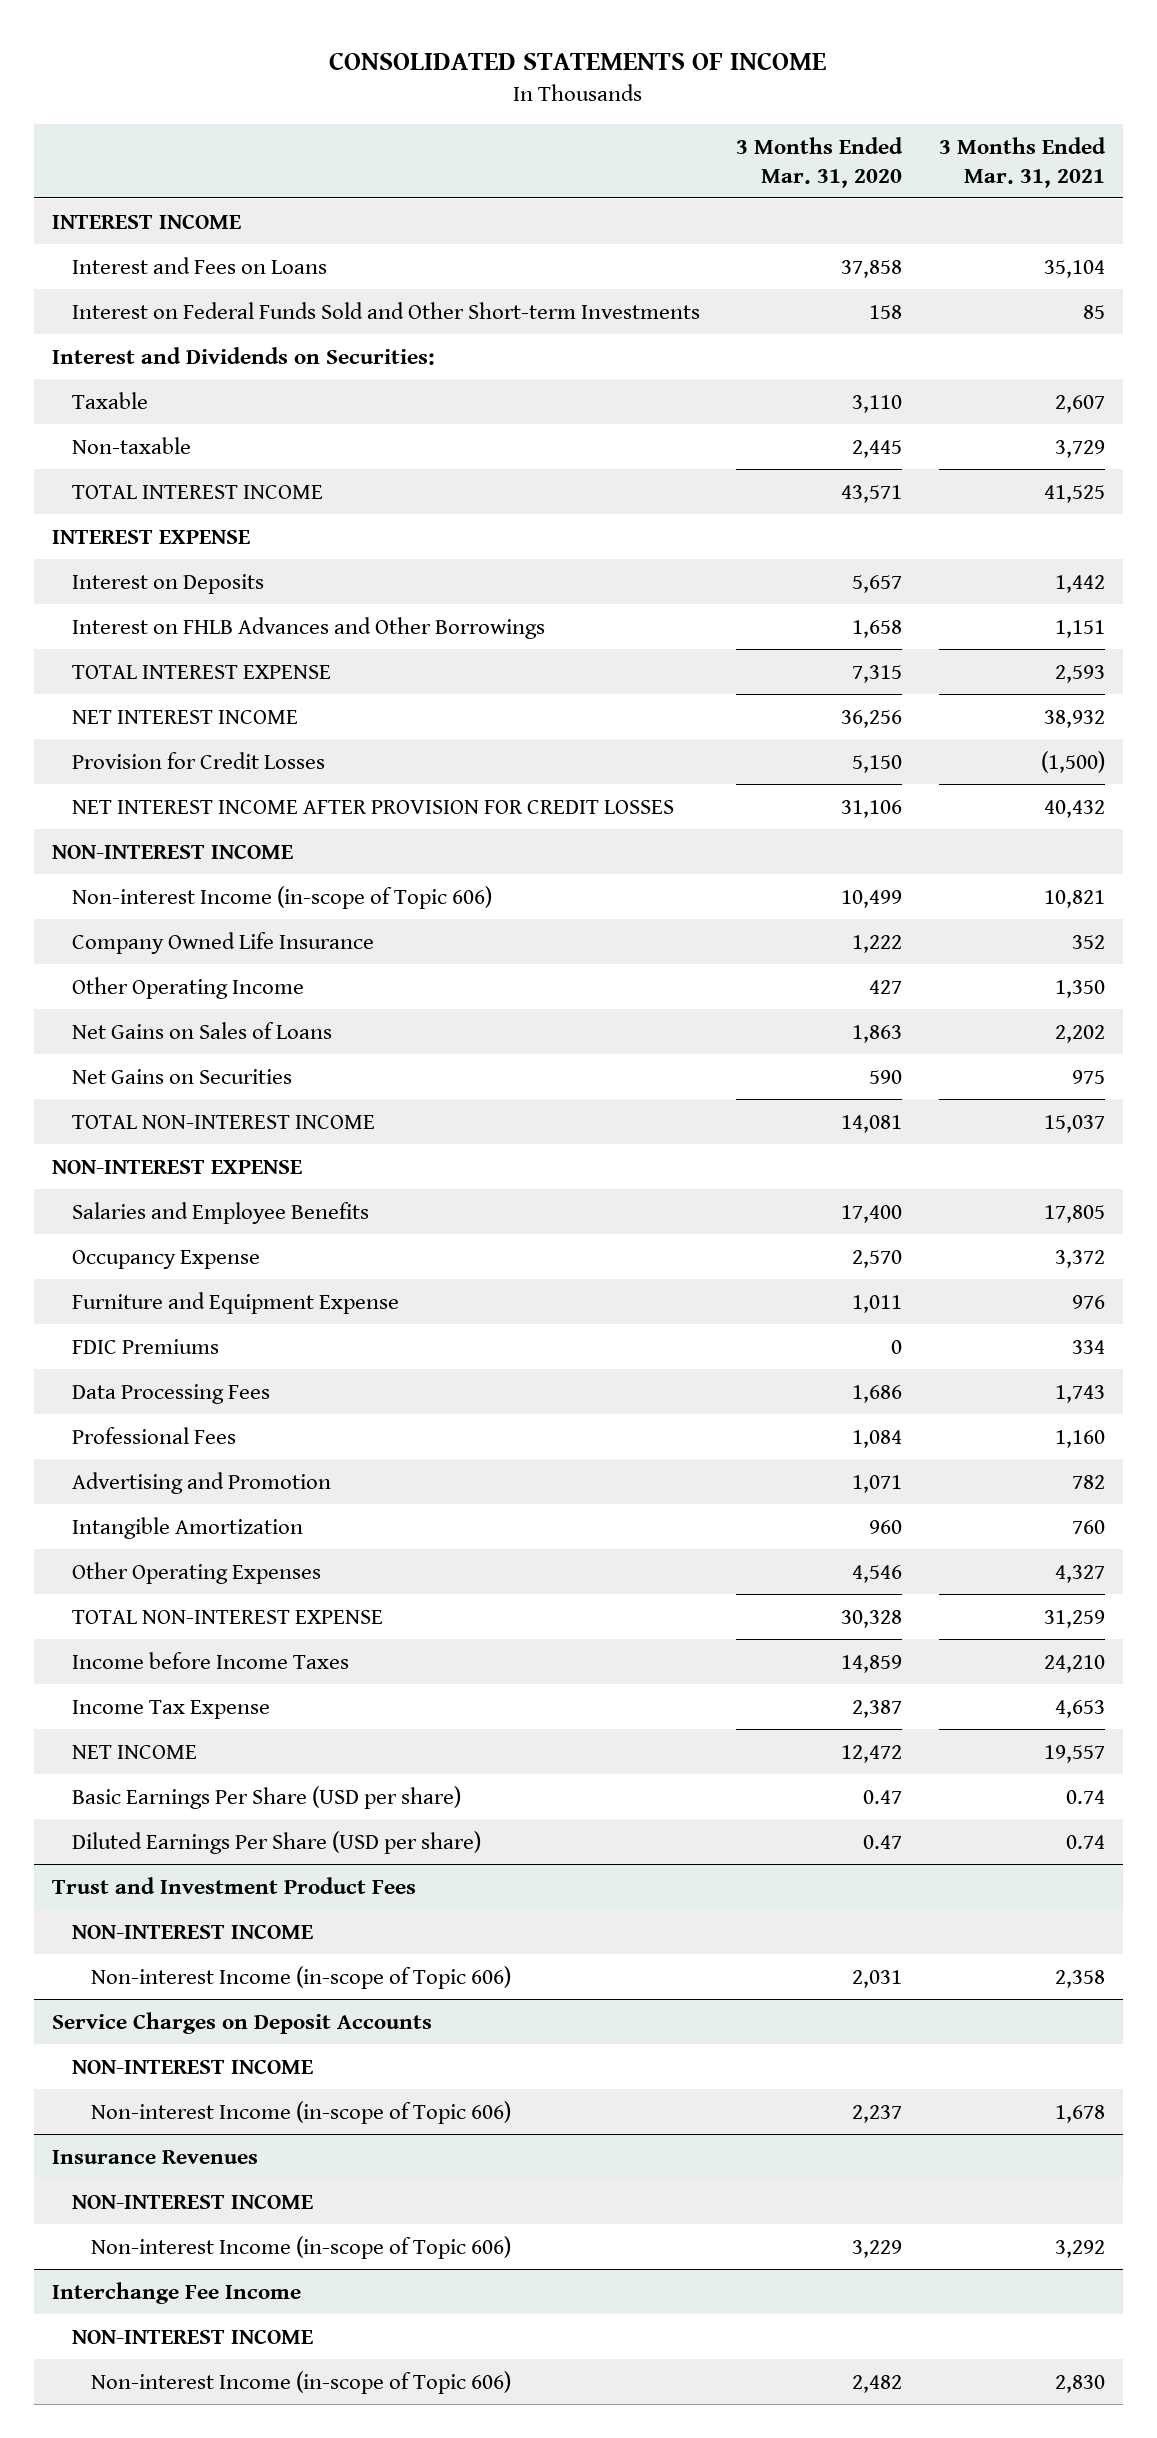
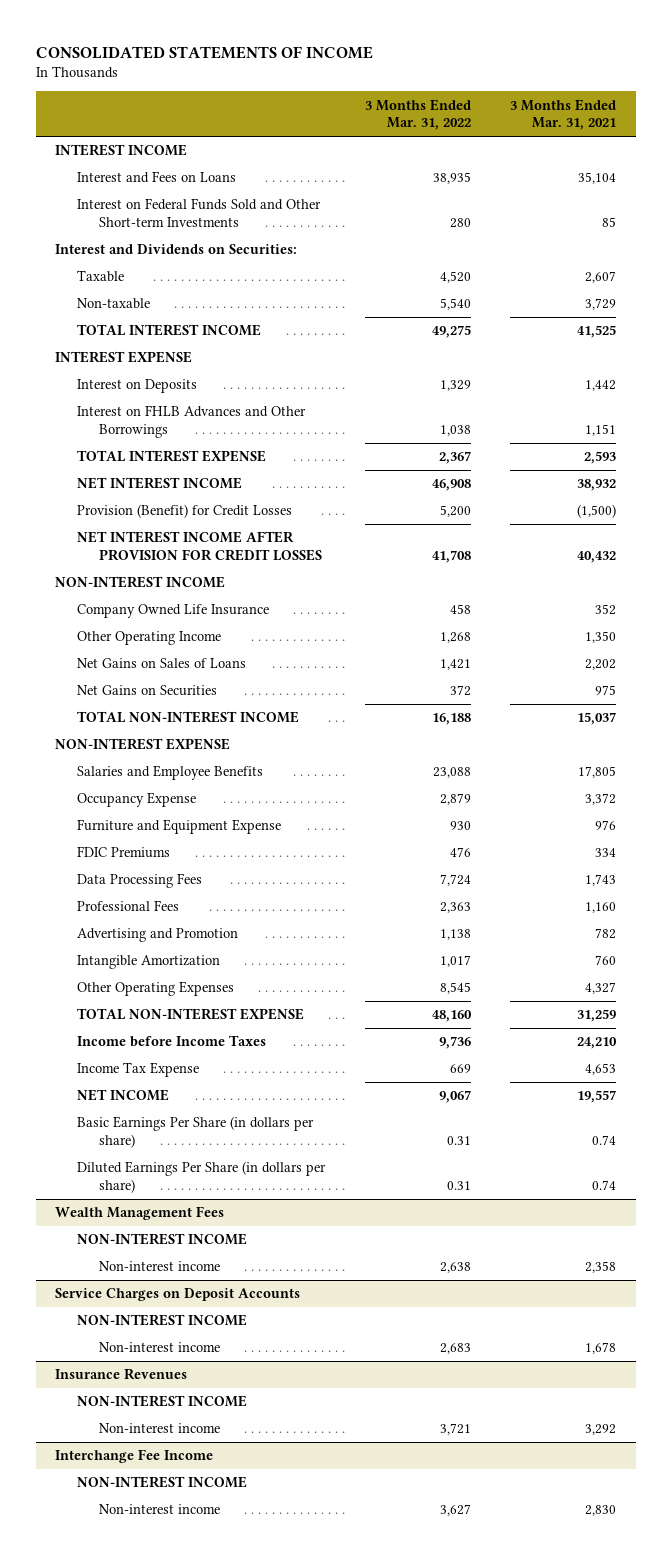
[736,136,904,188] 3 Months Ended Mar. 31, 2020 -> none
none -> [364,98,471,131] 3 Months Ended Mar. 31, 2022
[71,751,325,769] Provision for Credit Losses -> [77,504,293,519] Provision (Benefit) for Credit Losses
[71,885,492,909] Non-interest Income (in-scope of Topic 606) -> none
[51,1876,416,1894] Trust and Investment Product Fees -> none
[71,1785,461,1809] Basic Earnings Per Share (USD per share) -> [77,1116,315,1148] Basic Earnings Per Share (in dollars per share)
[71,1830,481,1854] Diluted Earnings Per Share (USD per share) -> [77,1161,327,1193] Diluted Earnings Per Share (in dollars per share)
none -> [55,1206,225,1221] Wealth Management Fees
[91,1965,512,1989] Non-interest Income (in-scope of Topic 606) -> [99,1261,221,1272] Non-interest income
[91,2100,512,2124] Non-interest Income (in-scope of Topic 606) -> [99,1342,221,1353] Non-interest income
[91,2235,512,2259] Non-interest Income (in-scope of Topic 606) -> [99,1423,221,1434] Non-interest income
[91,2370,512,2394] Non-interest Income (in-scope of Topic 606) -> [99,1504,221,1515] Non-interest income

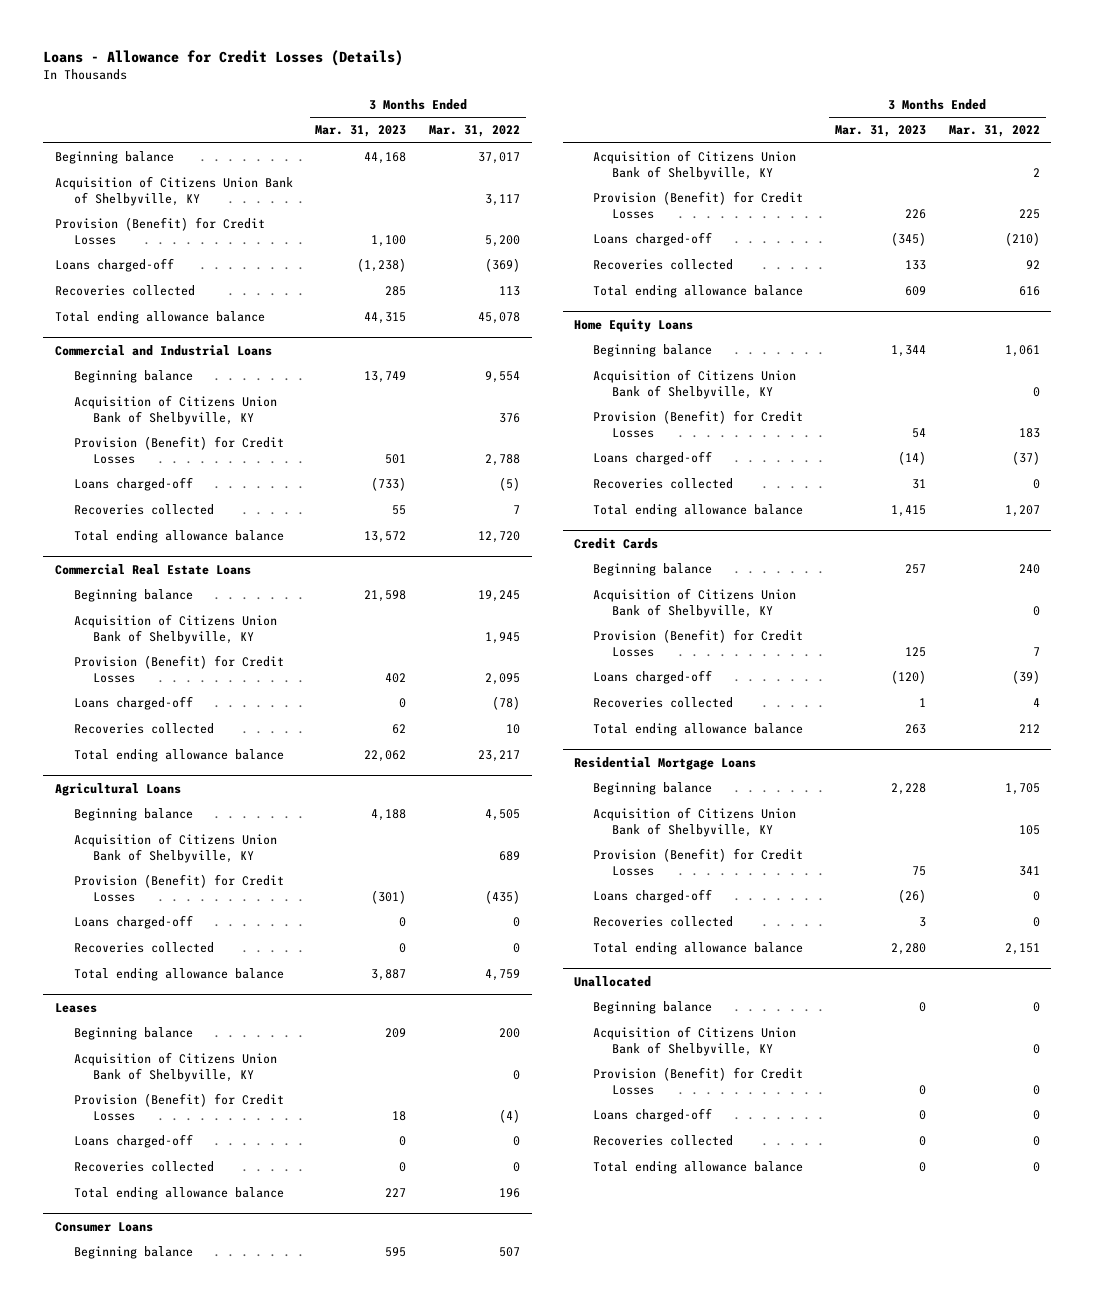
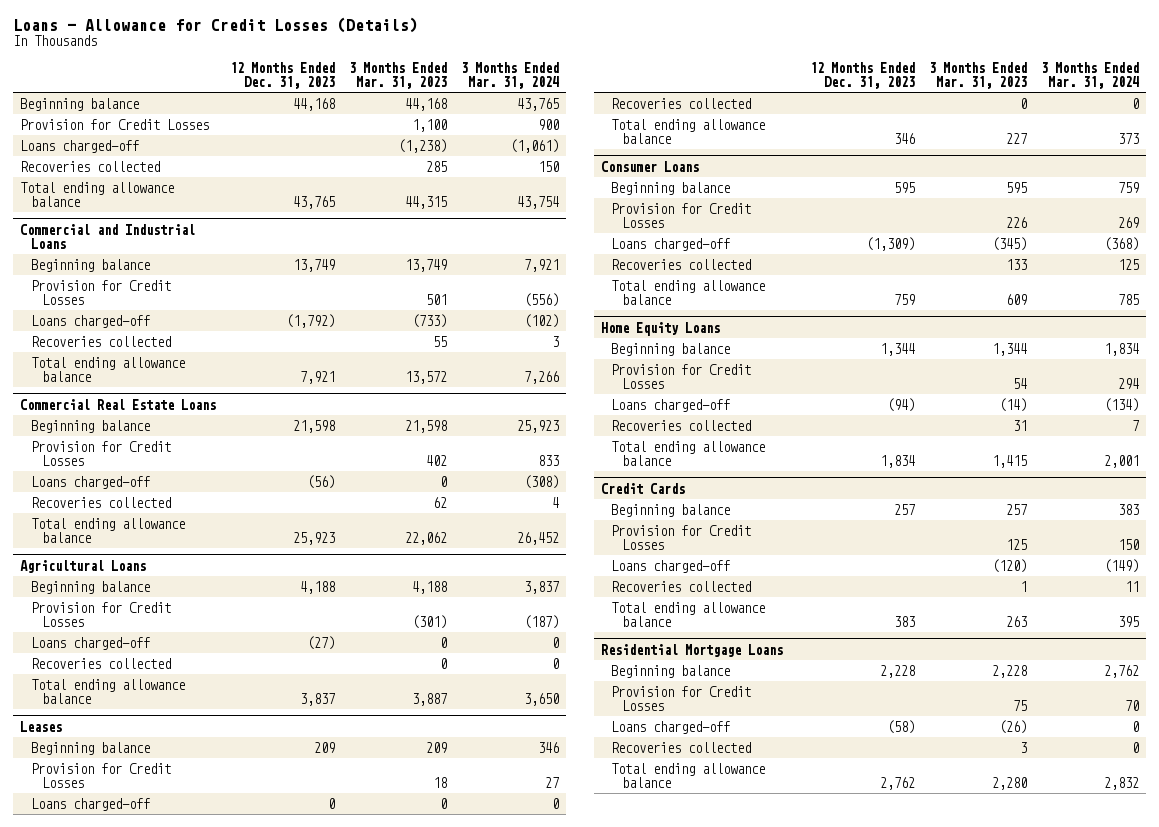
[429,125,521,138] Mar. 31, 2022 -> none
none -> [230,62,336,89] 12 Months Ended Dec. 31, 2023
none -> [460,62,559,89] 3 Months Ended Mar. 31, 2024
[54,176,293,206] Acquisition of Citizens Union Bank of Shelbyville, KY -> none
[54,217,265,245] Provision (Benefit) for Credit Losses -> [20,118,210,130] Provision for Credit Losses
[73,395,277,425] Acquisition of Citizens Union Bank of Shelbyville, KY -> none
[73,436,284,464] Provision (Benefit) for Credit Losses -> [30,279,171,305] Provision for Credit Losses
[73,614,277,644] Acquisition of Citizens Union Bank of Shelbyville, KY -> none
[73,655,284,683] Provision (Benefit) for Credit Losses -> [30,440,171,466] Provision for Credit Losses
[73,833,277,863] Acquisition of Citizens Union Bank of Shelbyville, KY -> none
[73,874,284,902] Provision (Benefit) for Credit Losses -> [30,601,171,627] Provision for Credit Losses
[73,1052,277,1082] Acquisition of Citizens Union Bank of Shelbyville, KY -> none
[73,1093,284,1121] Provision (Benefit) for Credit Losses -> [30,762,171,788] Provision for Credit Losses
[593,150,797,180] Acquisition of Citizens Union Bank of Shelbyville, KY -> none
[593,191,804,219] Provision (Benefit) for Credit Losses -> [611,202,752,228] Provision for Credit Losses
[593,369,797,399] Acquisition of Citizens Union Bank of Shelbyville, KY -> none
[593,410,804,438] Provision (Benefit) for Credit Losses -> [611,363,752,389] Provision for Credit Losses
[593,588,797,618] Acquisition of Citizens Union Bank of Shelbyville, KY -> none
[593,629,804,657] Provision (Benefit) for Credit Losses -> [611,524,752,550] Provision for Credit Losses
[593,807,797,837] Acquisition of Citizens Union Bank of Shelbyville, KY -> none
[593,848,804,876] Provision (Benefit) for Credit Losses -> [611,685,752,711] Provision for Credit Losses
[574,975,652,987] Unallocated -> none
[593,1001,713,1015] Beginning balance -> none
[593,1026,797,1056] Acquisition of Citizens Union Bank of Shelbyville, KY -> none
[593,1067,804,1095] Provision (Benefit) for Credit Losses -> none
[593,1108,713,1123] Loans charged-off -> none
[593,1135,734,1147] Recoveries collected -> none
[593,1161,804,1175] Total ending allowance balance -> none

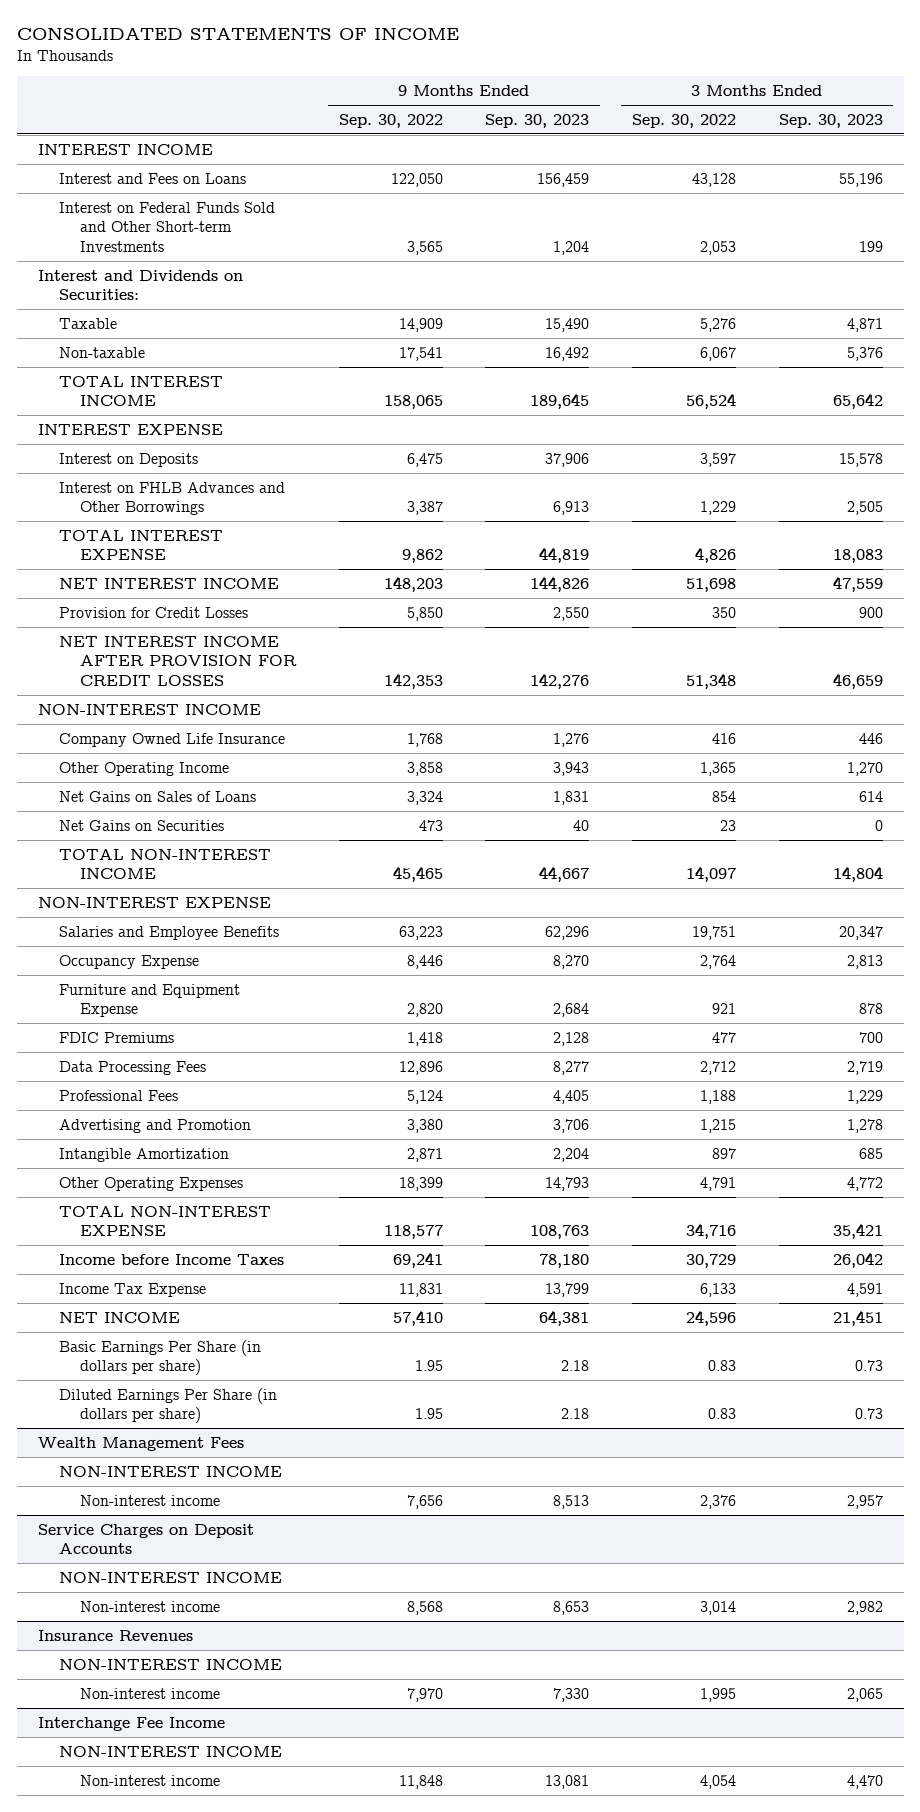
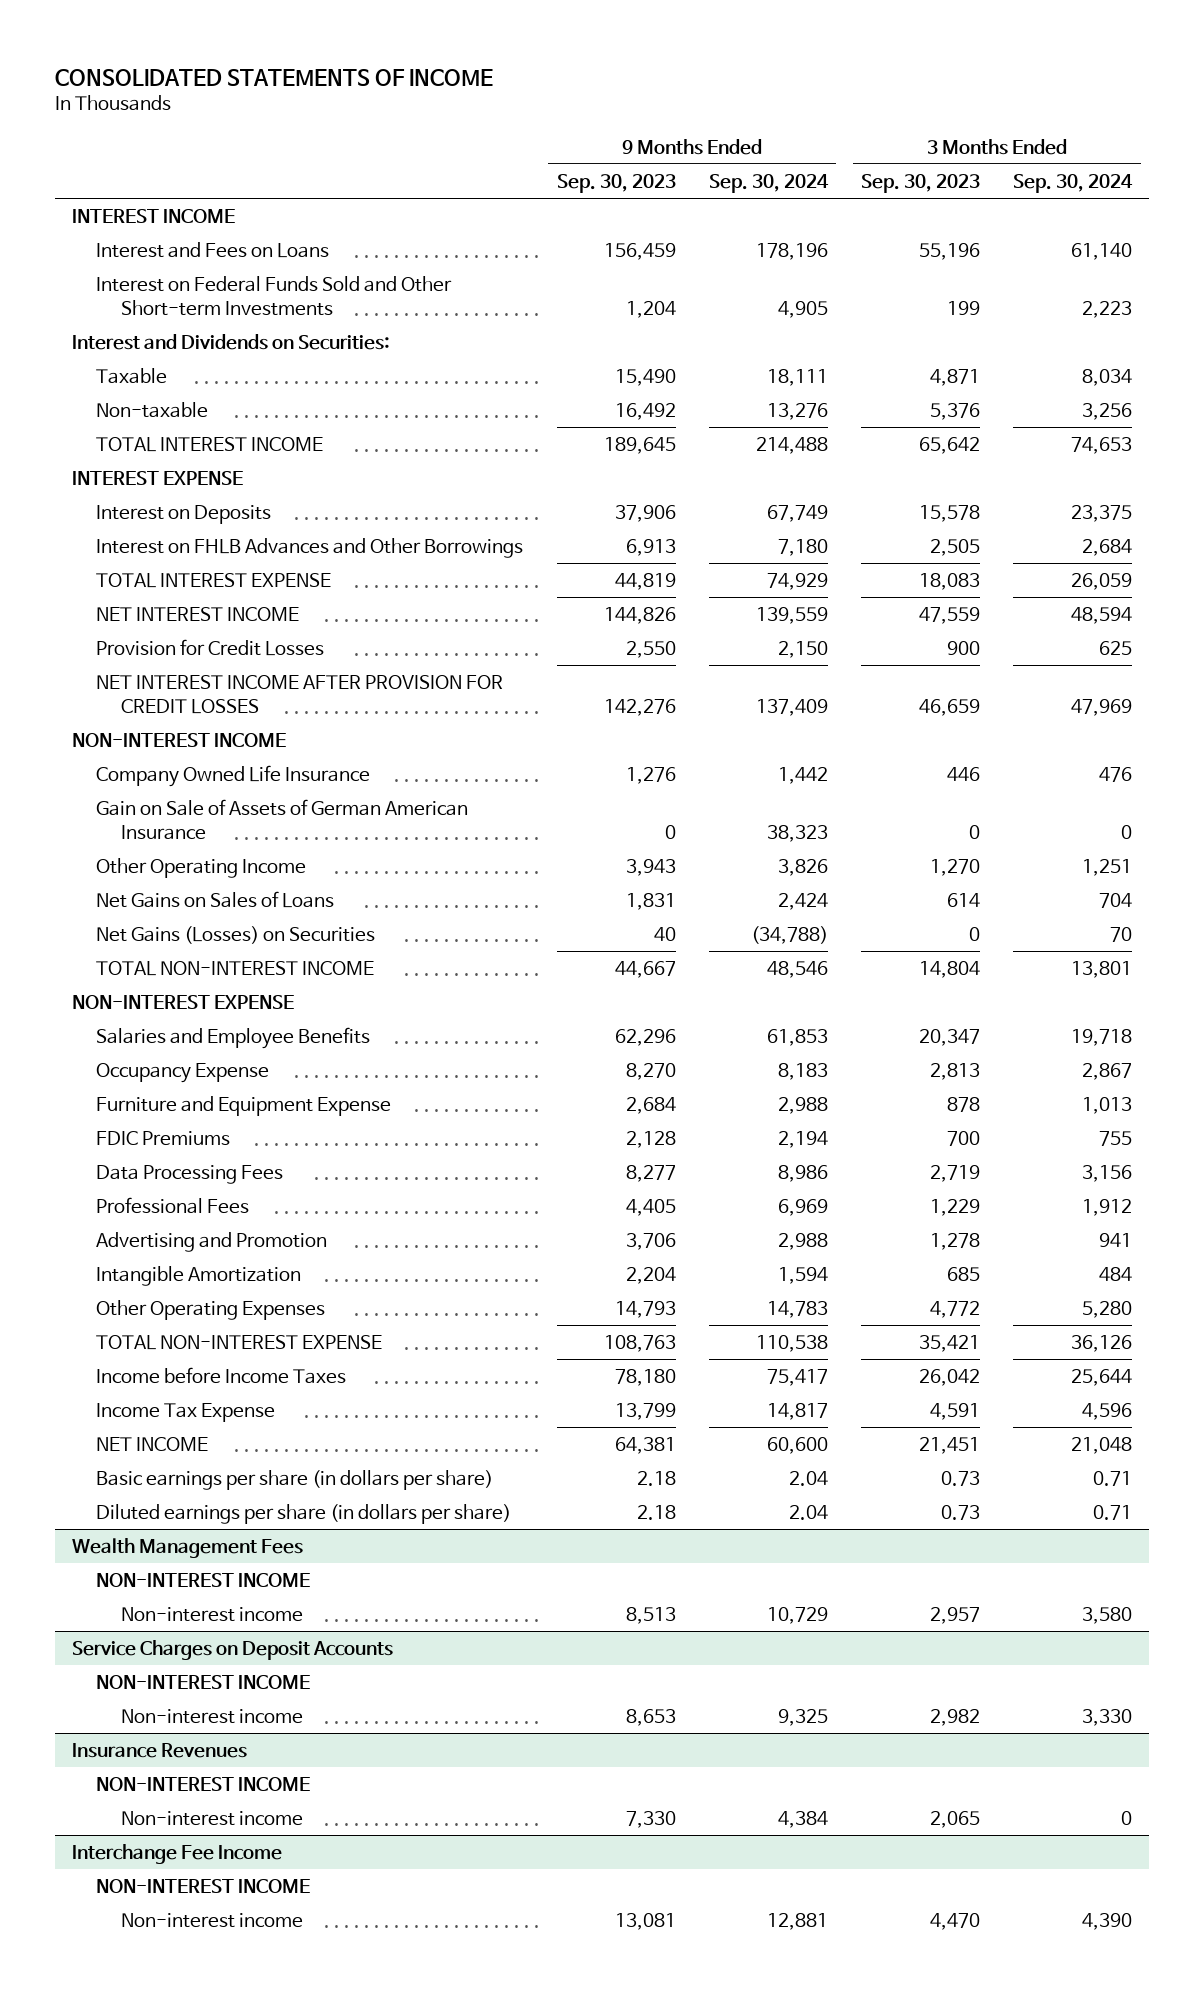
[338,113,443,128] Sep. 30, 2022 -> none
[631,113,736,128] Sep. 30, 2022 -> none
none -> [708,174,829,194] Sep. 30, 2024
none -> [1013,174,1134,194] Sep. 30, 2024
none -> [96,799,469,840] Gain on Sale of Assets of German American Insurance
[59,819,225,831] Net Gains on Securities -> [96,926,376,945] Net Gains (Losses) on Securities
[59,1339,262,1376] Basic Earnings Per Share (in dollars per share) -> [96,1470,494,1491] Basic earnings per share (in dollars per share)
[59,1387,278,1424] Diluted Earnings Per Share (in dollars per share) -> [96,1504,512,1525] Diluted earnings per share (in dollars per share)

